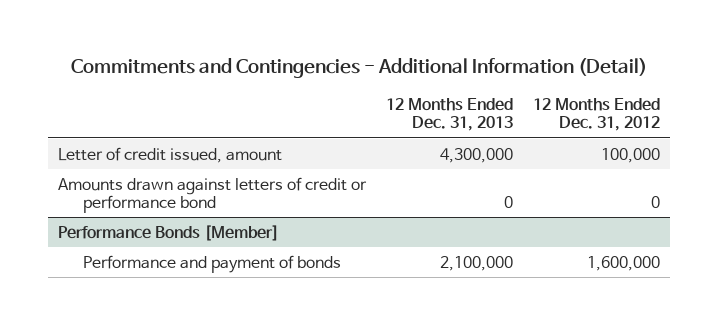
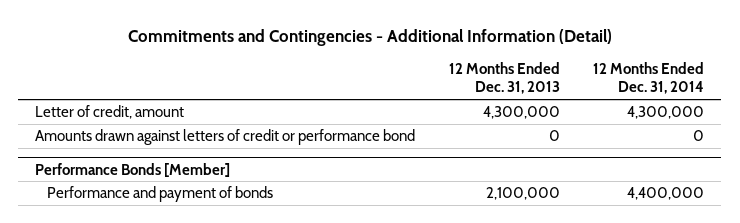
[533,97,661,132] 12 Months Ended Dec. 31, 2012 -> none
none -> [593,61,705,95] 12 Months Ended Dec. 31, 2014
[58,146,283,163] Letter of credit issued, amount -> [35,105,185,120] Letter of credit, amount

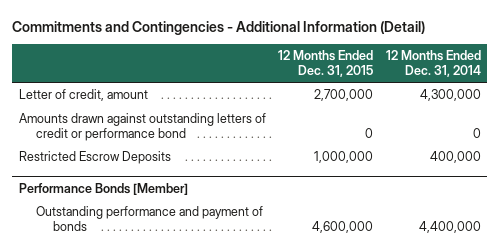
[448,61,560,95] 12 Months Ended Dec. 31, 2013 -> none
none -> [278,50,374,77] 12 Months Ended Dec. 31, 2015
[35,129,416,146] Amounts drawn against letters of credit or performance bond -> [18,113,266,141] Amounts drawn against outstanding letters of credit or performance bond
none -> [18,151,171,165] Restricted Escrow Deposits
[47,186,274,203] Performance and payment of bonds -> [36,206,264,231] Outstanding performance and payment of bonds

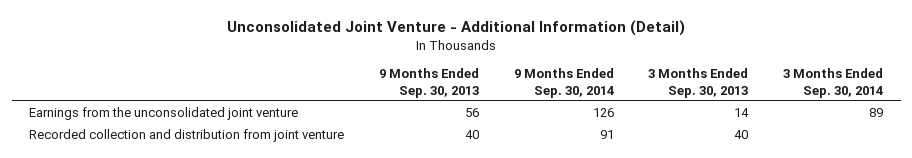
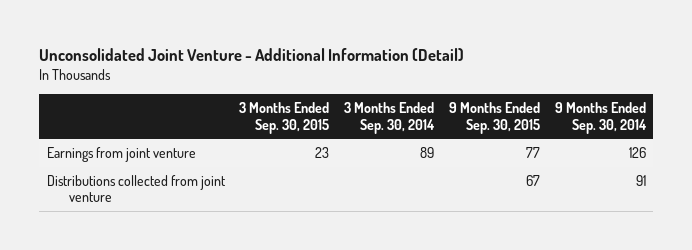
[378,67,479,98] 9 Months Ended Sep. 30, 2013 -> none
[648,67,749,98] 3 Months Ended Sep. 30, 2013 -> none
none -> [239,102,330,134] 3 Months Ended Sep. 30, 2015
none -> [448,102,540,134] 9 Months Ended Sep. 30, 2015
[29,107,299,121] Earnings from the unconsolidated joint venture -> [46,146,196,162] Earnings from joint venture
[29,129,345,143] Recorded collection and distribution from joint venture -> [46,174,226,203] Distributions collected from joint venture

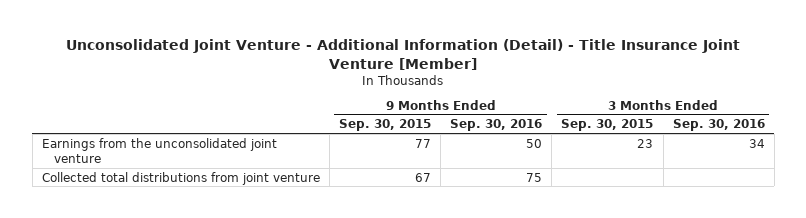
[39,48,465,62] Unconsolidated Joint Venture - Additional Information (Detail) -> [66,39,741,70] Unconsolidated Joint Venture - Additional Information (Detail) - Title Insurance Joint Venture [Member]
[344,102,436,134] 3 Months Ended Sep. 30, 2014 -> none
[554,102,647,134] 9 Months Ended Sep. 30, 2014 -> none
none -> [450,119,543,132] Sep. 30, 2016
none -> [672,119,765,132] Sep. 30, 2016
[46,146,196,162] Earnings from joint venture -> [41,137,277,163] Earnings from the unconsolidated joint venture
[46,174,226,203] Distributions collected from joint venture -> [41,171,320,185] Collected total distributions from joint venture

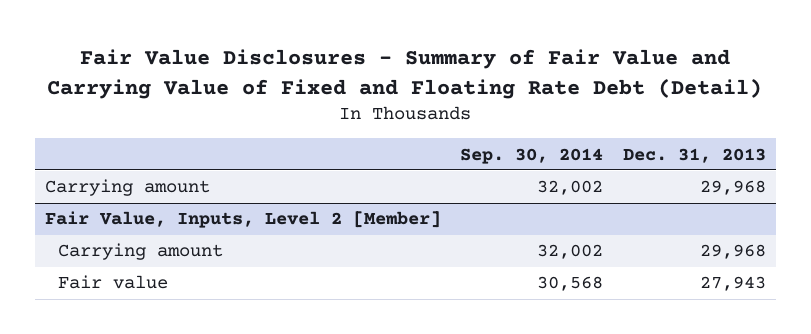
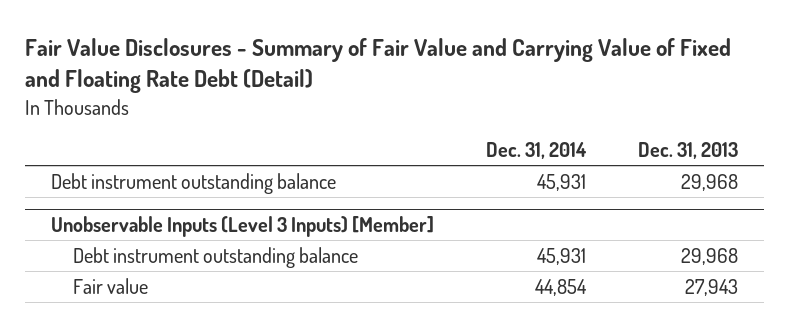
[460,147,604,164] Sep. 30, 2014 -> none
none -> [485,142,587,160] Dec. 31, 2014
[44,211,441,229] Fair Value, Inputs, Level 2 [Member] -> none
[44,179,210,197] Carrying amount -> [50,172,336,194] Debt instrument outstanding balance
none -> [50,216,434,238] Unobservable Inputs (Level 3 Inputs) [Member]
[58,243,224,261] Carrying amount -> [73,246,359,268] Debt instrument outstanding balance

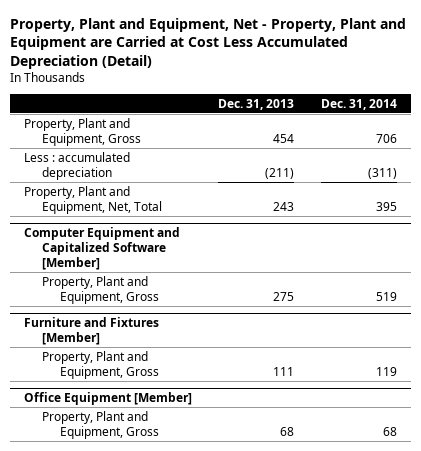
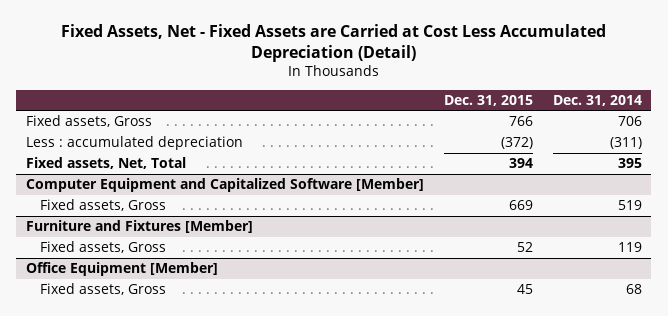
[10,17,407,70] Property, Plant and Equipment, Net - Property, Plant and Equipment are Carried at Cost Less Accumulated Depreciation (Detail) -> [60,24,606,63] Fixed Assets, Net - Fixed Assets are Carried at Cost Less Accumulated Depreciation (Detail)
[218,99,295,111] Dec. 31, 2013 -> none
none -> [443,94,533,106] Dec. 31, 2015
[23,117,141,146] Property, Plant and Equipment, Gross -> [26,115,153,128] Fixed assets, Gross
[23,185,162,214] Property, Plant and Equipment, Net, Total -> [26,157,187,170] Fixed assets, Net, Total
[41,275,160,304] Property, Plant and Equipment, Gross -> [40,199,167,212] Fixed assets, Gross
[41,350,160,379] Property, Plant and Equipment, Gross -> [40,241,167,254] Fixed assets, Gross
[41,410,160,439] Property, Plant and Equipment, Gross -> [40,283,167,296] Fixed assets, Gross

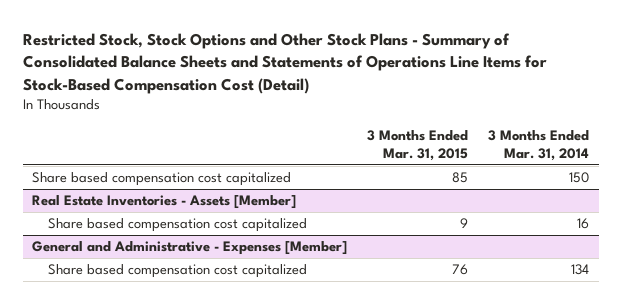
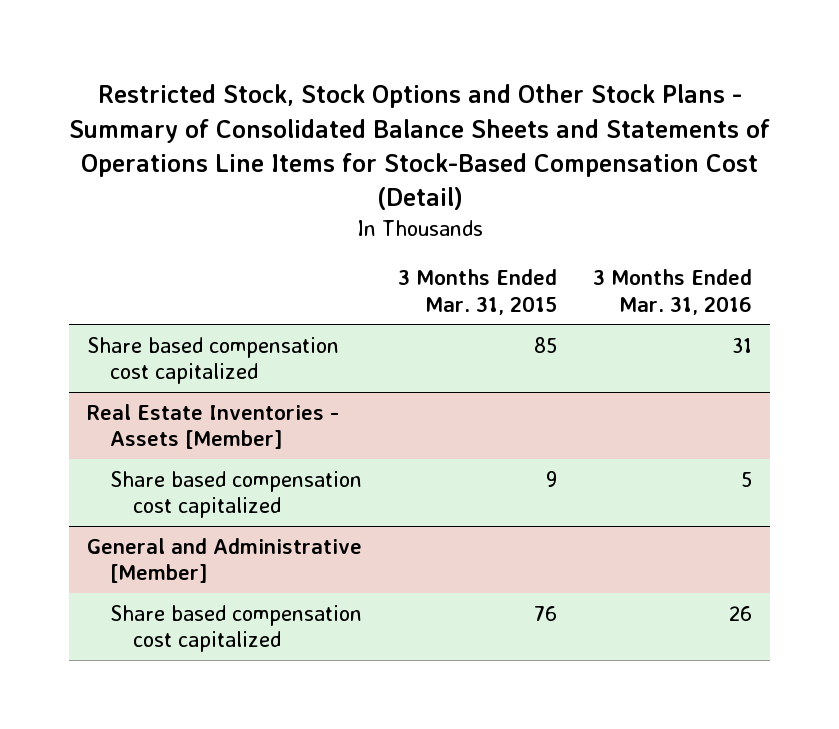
[487,130,589,162] 3 Months Ended Mar. 31, 2014 -> none
none -> [593,269,753,315] 3 Months Ended Mar. 31, 2016
[32,241,348,256] General and Administrative - Expenses [Member] -> [87,537,363,583] General and Administrative [Member]

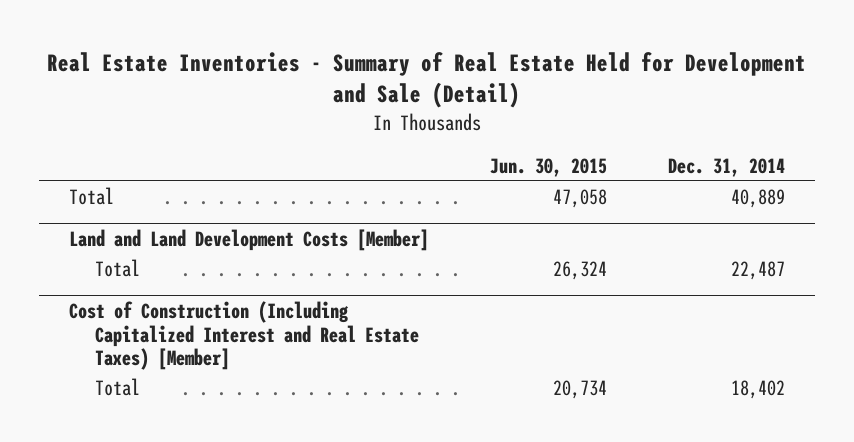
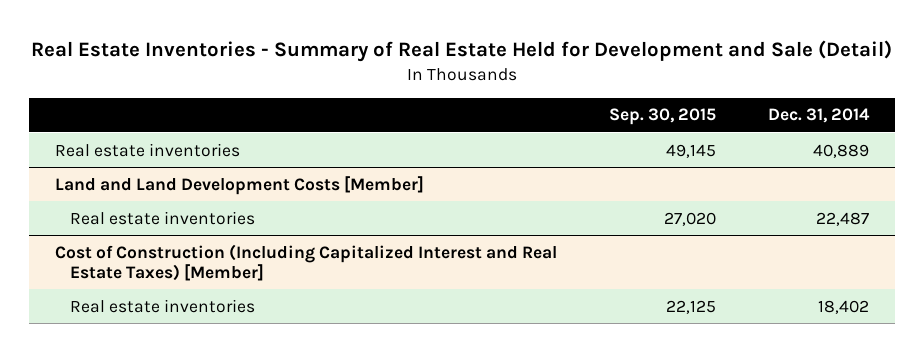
[490,157,608,177] Jun. 30, 2015 -> none
none -> [608,108,716,126] Sep. 30, 2015
[69,187,115,206] Total -> [54,142,240,157] Real estate inventories
[95,259,141,278] Total -> [69,210,255,225] Real estate inventories
[95,378,141,397] Total -> [69,298,255,313] Real estate inventories

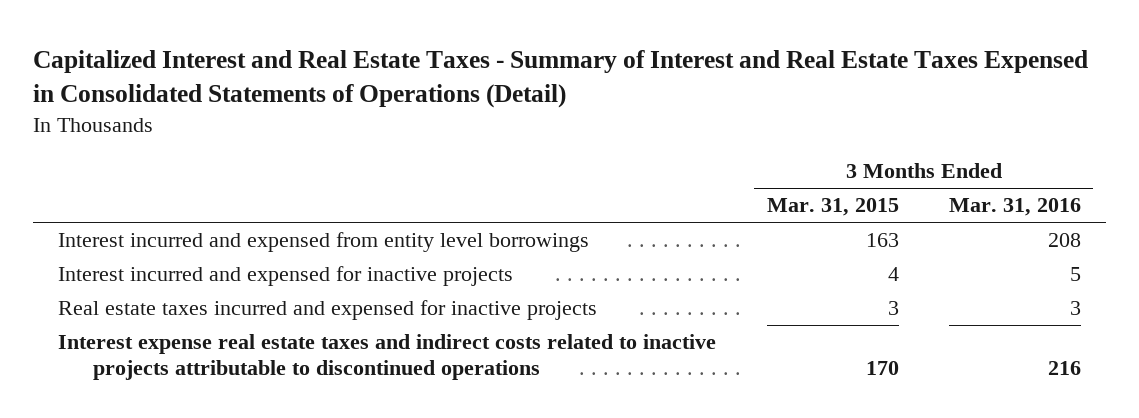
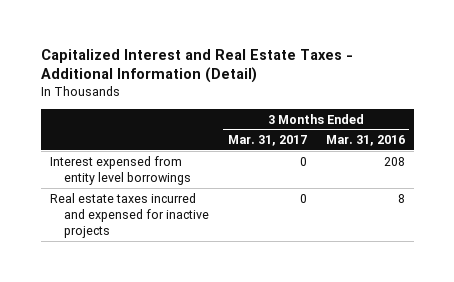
[33,49,1089,108] Capitalized Interest and Real Estate Taxes - Summary of Interest and Real Estate Taxes Expensed in Consolidated Statements of Operations (Detail) -> [40,48,353,84] Capitalized Interest and Real Estate Taxes - Additional Information (Detail)
[766,198,899,217] Mar. 31, 2015 -> none
none -> [227,135,307,147] Mar. 31, 2017
[58,266,514,287] Interest incurred and expensed for inactive projects -> none
[58,334,717,381] Interest expense real estate taxes and indirect costs related to inactive projects attributable to discontinued operations -> none
[58,232,590,253] Interest incurred and expensed from entity level borrowings -> [49,155,191,185] Interest expensed from entity level borrowings
[1069,301,1081,316] 3 -> [397,193,405,203] 8

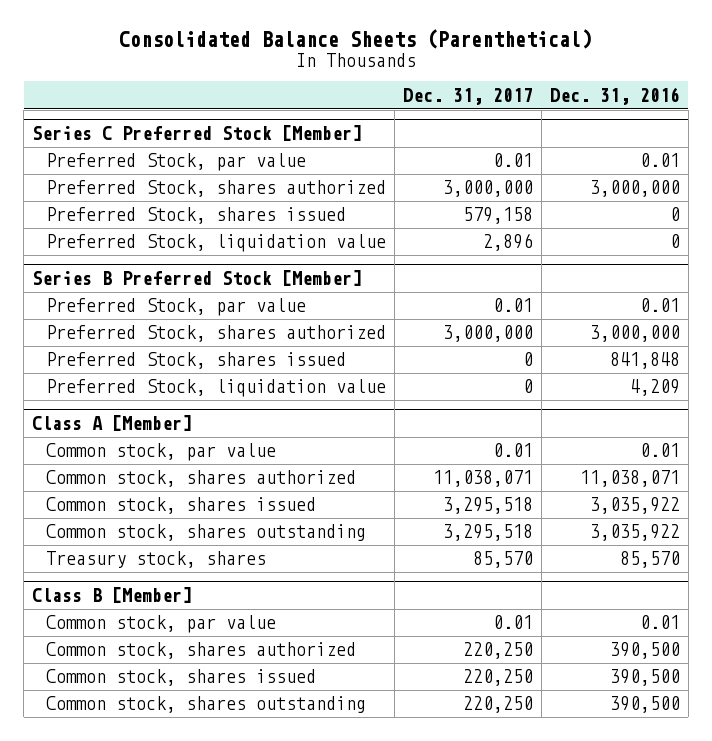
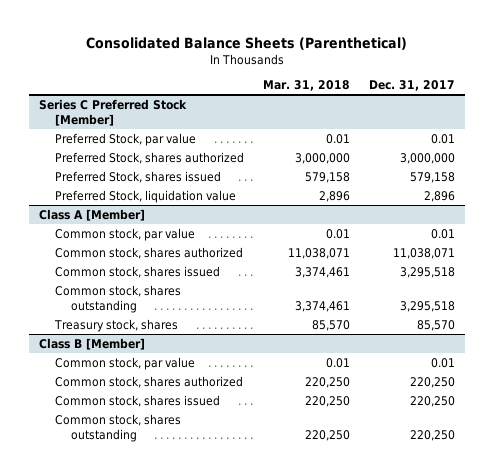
[549,86,680,105] Dec. 31, 2016 -> none
none -> [262,80,350,92] Mar. 31, 2018
[32,269,363,286] Series B Preferred Stock [Member] -> none
[45,298,306,317] Preferred Stock, par value -> none
[45,325,386,343] Preferred Stock, shares authorized -> none
[45,352,346,370] Preferred Stock, shares issued -> none
[45,379,386,398] Preferred Stock, liquidation value -> none

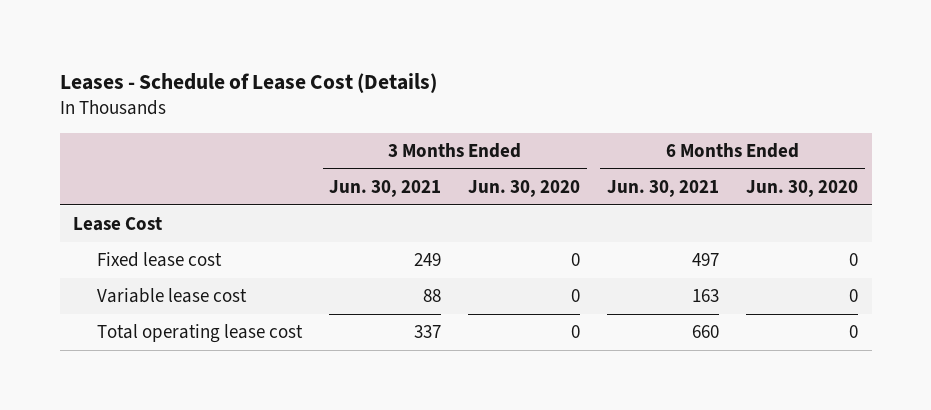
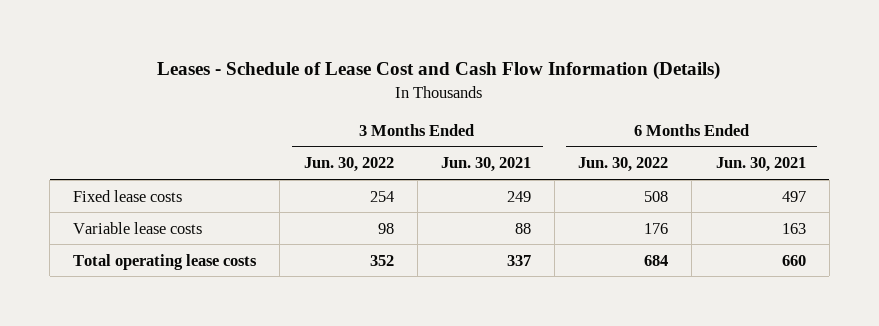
[59,72,437,93] Leases - Schedule of Lease Cost (Details) -> [157,61,721,81] Leases - Schedule of Lease Cost and Cash Flow Information (Details)
[468,180,581,198] Jun. 30, 2020 -> none
[746,180,859,198] Jun. 30, 2020 -> none
none -> [303,157,394,173] Jun. 30, 2022
none -> [578,157,669,173] Jun. 30, 2022
[73,217,163,232] Lease Cost -> none
[97,252,223,268] Fixed lease cost -> [73,189,183,202] Fixed lease costs
[97,288,248,304] Variable lease cost -> [73,221,203,234] Variable lease costs
[97,324,304,344] Total operating lease cost -> [73,253,258,270] Total operating lease costs

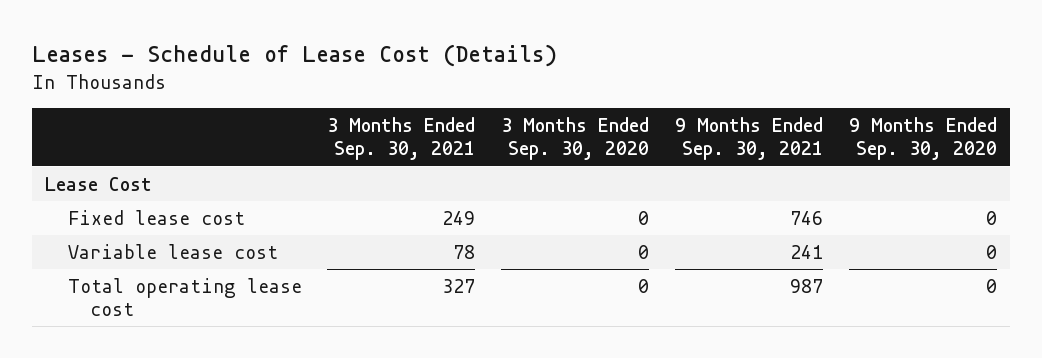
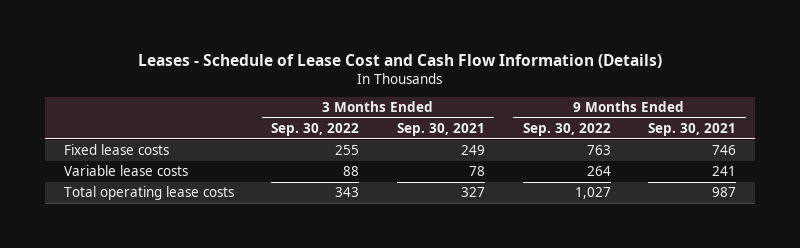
[31,44,557,68] Leases - Schedule of Lease Cost (Details) -> [137,53,662,68] Leases - Schedule of Lease Cost and Cash Flow Information (Details)
[501,117,650,161] 3 Months Ended Sep. 30, 2020 -> none
[849,117,998,161] 9 Months Ended Sep. 30, 2020 -> none
none -> [271,123,360,137] Sep. 30, 2022
none -> [522,123,611,137] Sep. 30, 2022
[44,176,152,191] Lease Cost -> none
[67,209,245,225] Fixed lease cost -> [63,144,169,156] Fixed lease costs
[67,243,278,259] Variable lease cost -> [63,165,188,177] Variable lease costs
[67,277,302,317] Total operating lease cost -> [63,186,234,201] Total operating lease costs

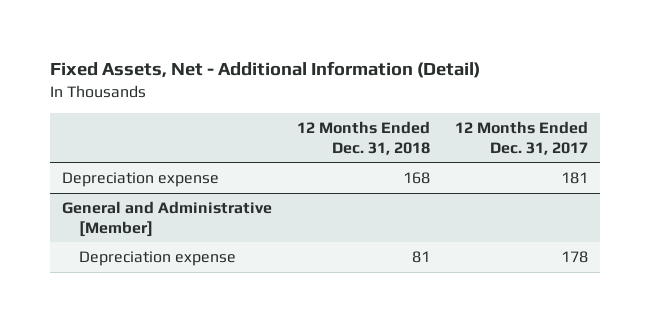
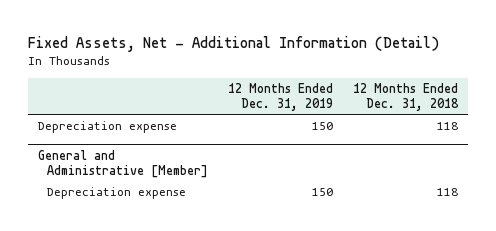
[454,121,588,155] 12 Months Ended Dec. 31, 2017 -> none
none -> [228,82,334,111] 12 Months Ended Dec. 31, 2019
[402,172,430,185] 168 -> [437,122,459,131] 118
[411,251,430,264] 81 -> [437,188,459,197] 118

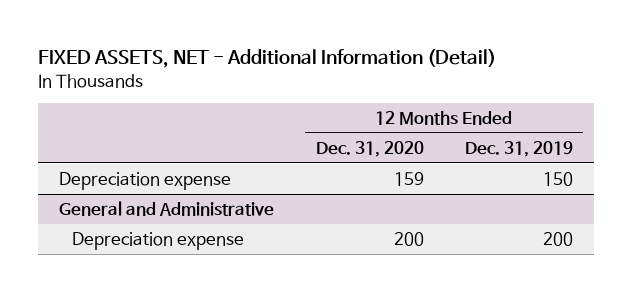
[28,35,440,52] Fixed Assets, Net - Additional Information (Detail) -> [38,49,497,69] FIXED ASSETS, NET - Additional Information (Detail)
[353,82,460,111] 12 Months Ended Dec. 31, 2018 -> none
none -> [315,140,424,157] Dec. 31, 2020
[38,149,209,178] General and Administrative [Member] -> [59,200,275,216] General and Administrative
[312,188,334,197] 150 -> [542,231,573,246] 200

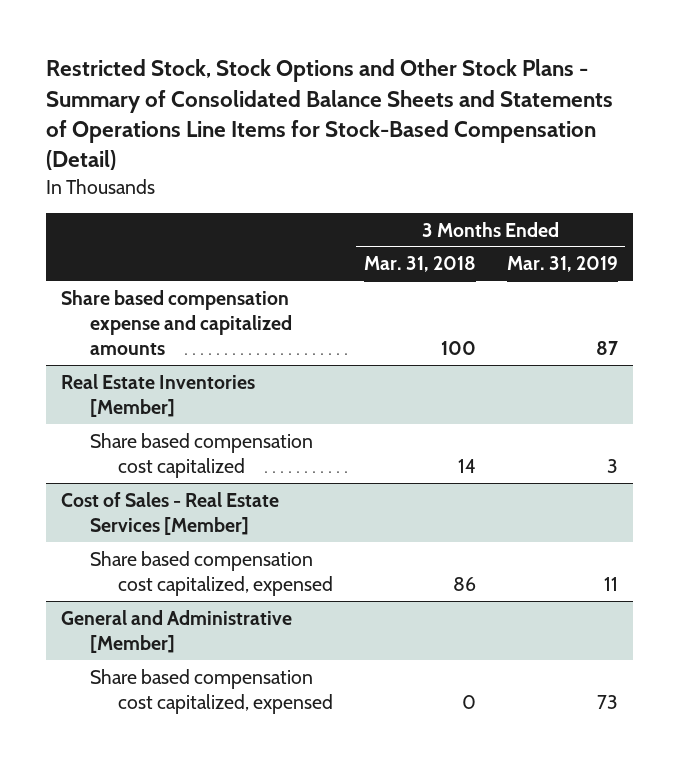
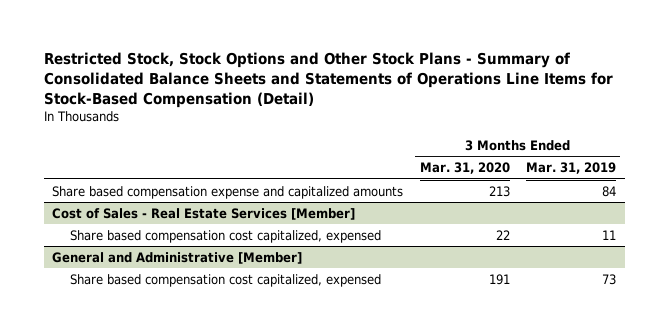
[363,256,476,273] Mar. 31, 2018 -> none
none -> [419,162,510,175] Mar. 31, 2020
[61,373,256,417] Real Estate Inventories [Member] -> none
[89,432,313,478] Share based compensation cost capitalized -> none
[595,340,618,355] 87 -> [602,185,617,197] 84

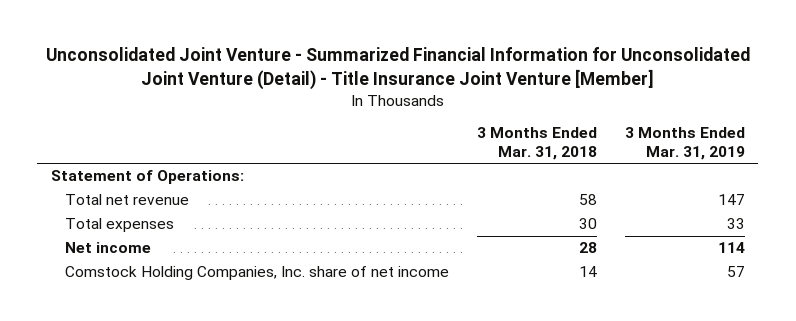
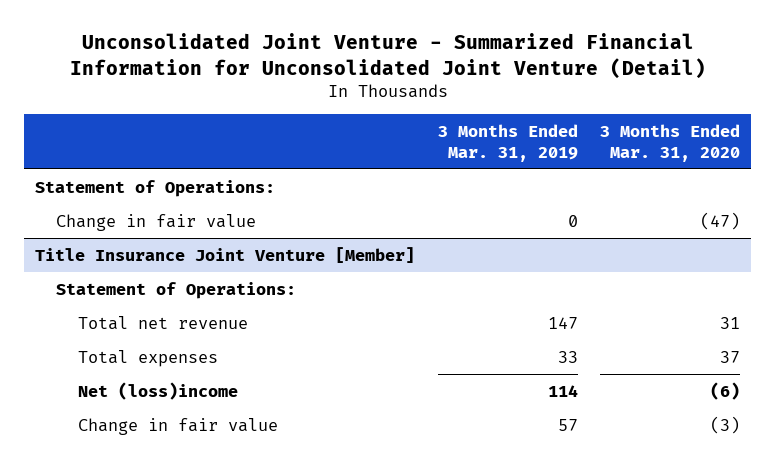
[45,47,750,91] Unconsolidated Joint Venture - Summarized Financial Information for Unconsolidated Joint Venture (Detail) - Title Insurance Joint Venture [Member] -> [69,33,706,80] Unconsolidated Joint Venture - Summarized Financial Information for Unconsolidated Joint Venture (Detail)
[476,127,597,161] 3 Months Ended Mar. 31, 2018 -> none
none -> [600,123,741,162] 3 Months Ended Mar. 31, 2020
none -> [56,213,257,231] Change in fair value
none -> [34,246,415,263] Title Insurance Joint Venture [Member]
none -> [56,281,297,299] Statement of Operations:
[65,242,152,254] Net income -> [77,381,238,400] Net (loss)income
[65,266,450,281] Comstock Holding Companies, Inc. share of net income -> [77,417,278,435] Change in fair value

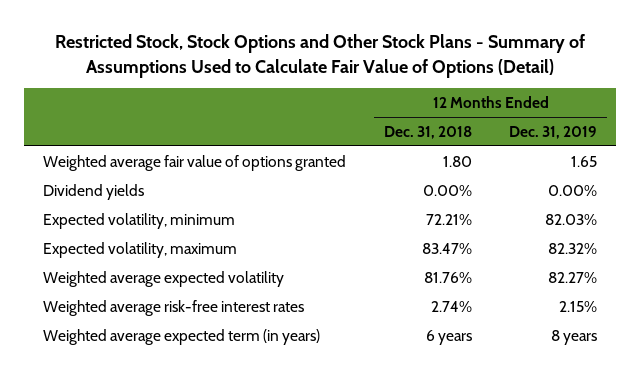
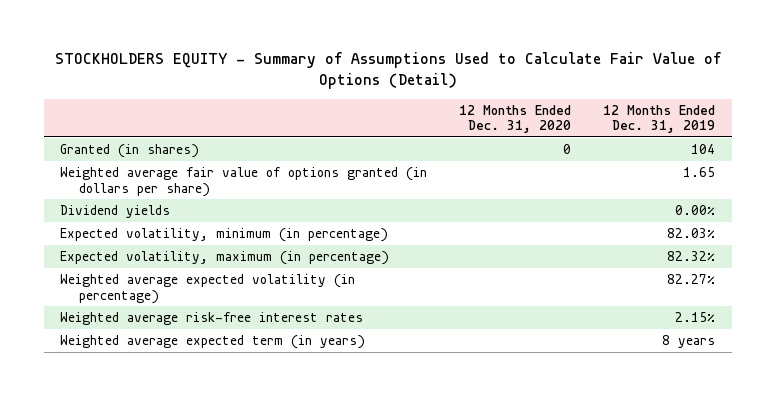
[55,34,586,78] Restricted Stock, Stock Options and Other Stock Plans - Summary of Assumptions Used to Calculate Fair Value of Options (Detail) -> [54,52,721,90] STOCKHOLDERS EQUITY - Summary of Assumptions Used to Calculate Fair Value of Options (Detail)
[383,125,472,139] Dec. 31, 2018 -> none
none -> [459,104,572,134] 12 Months Ended Dec. 31, 2020
none -> [59,144,199,159] Granted (in shares)
[43,154,347,171] Weighted average fair value of options granted -> [59,167,427,197] Weighted average fair value of options granted (in dollars per share)
[43,212,236,229] Expected volatility, minimum -> [59,228,388,243] Expected volatility, minimum (in percentage)
[43,241,238,258] Expected volatility, maximum -> [59,251,389,266] Expected volatility, maximum (in percentage)
[43,270,285,287] Weighted average expected volatility -> [59,274,355,304] Weighted average expected volatility (in percentage)

